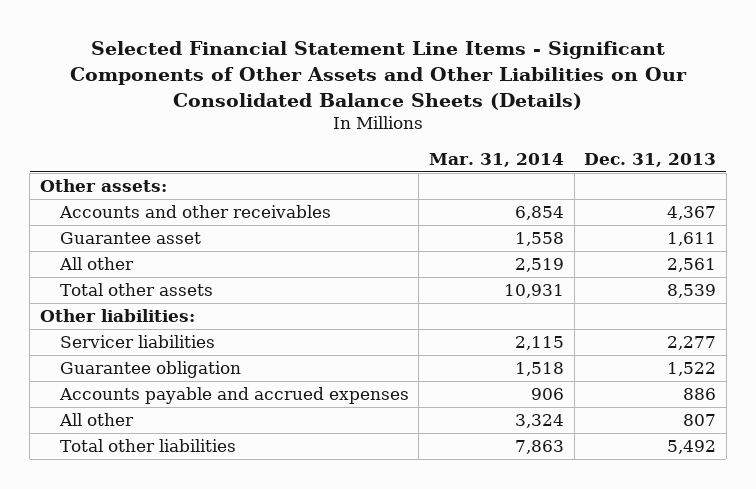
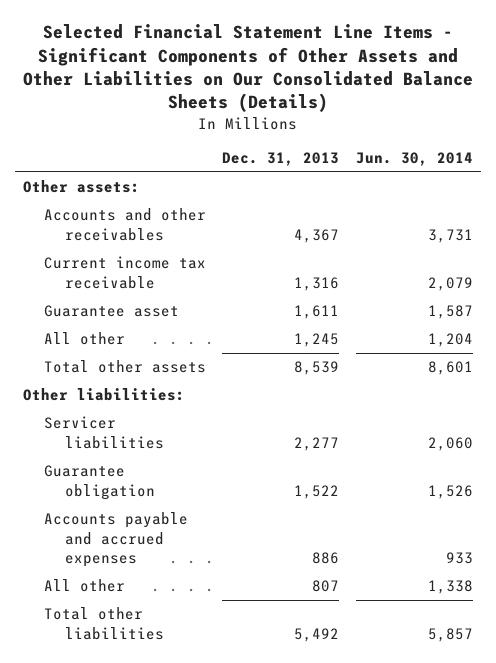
[428,153,564,168] Mar. 31, 2014 -> none
none -> [356,152,474,167] Jun. 30, 2014
none -> [43,256,206,289] Current income tax receivable
[667,258,717,273] 2,561 -> [294,333,340,348] 1,245

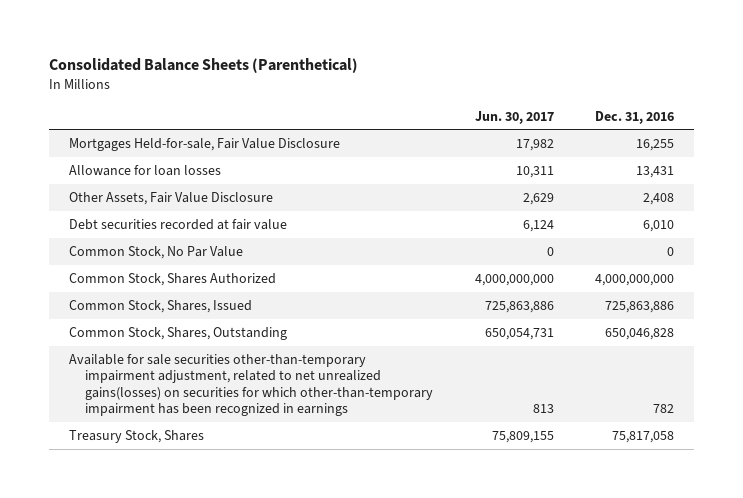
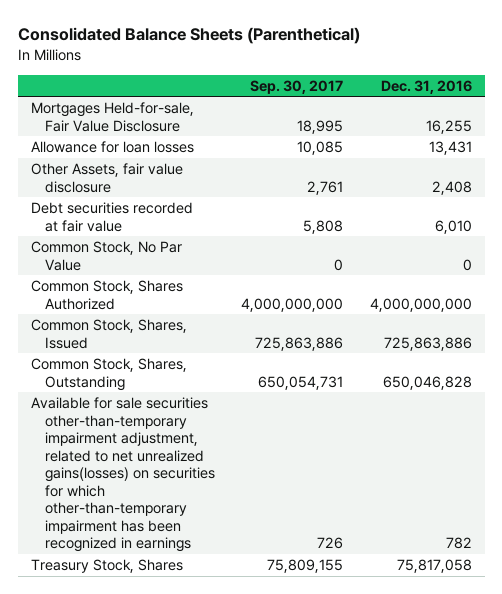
[474,110,554,124] Jun. 30, 2017 -> none
none -> [250,79,344,94] Sep. 30, 2017
[69,191,274,205] Other Assets, Fair Value Disclosure -> [30,163,183,193] Other Assets, fair value disclosure

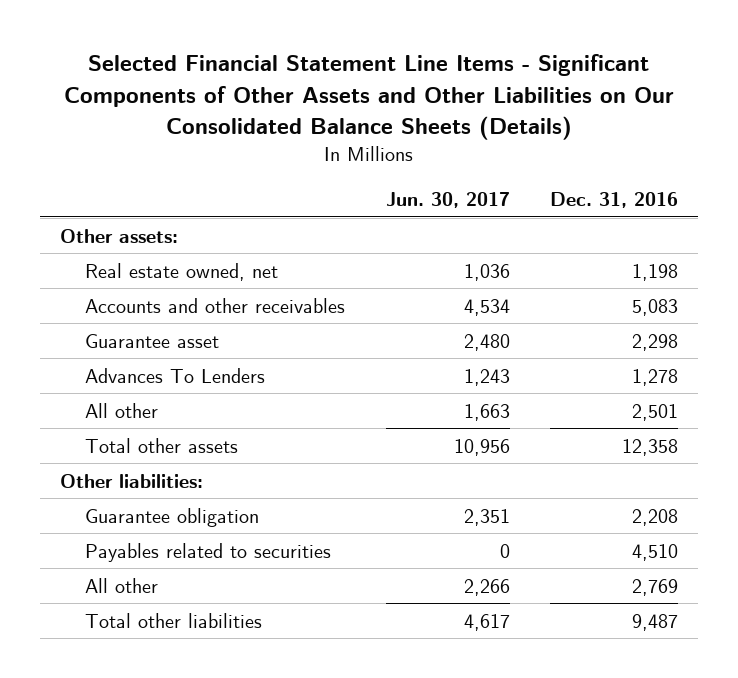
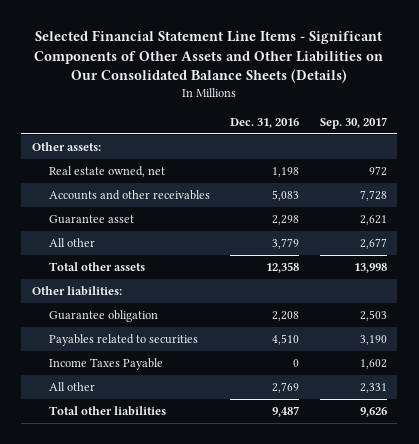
[385,192,510,209] Jun. 30, 2017 -> none
none -> [319,116,387,129] Sep. 30, 2017
[85,367,266,383] Advances To Lenders -> none
[632,403,679,421] 2,501 -> [272,238,300,250] 3,779
none -> [48,358,163,371] Income Taxes Payable

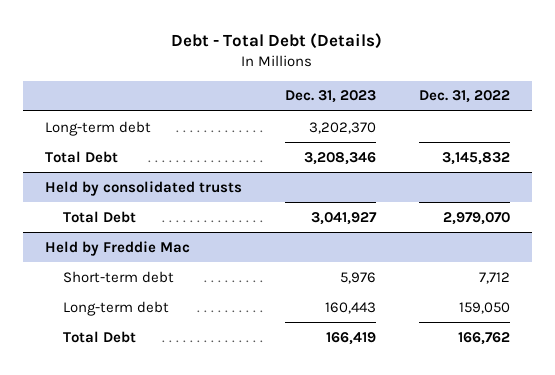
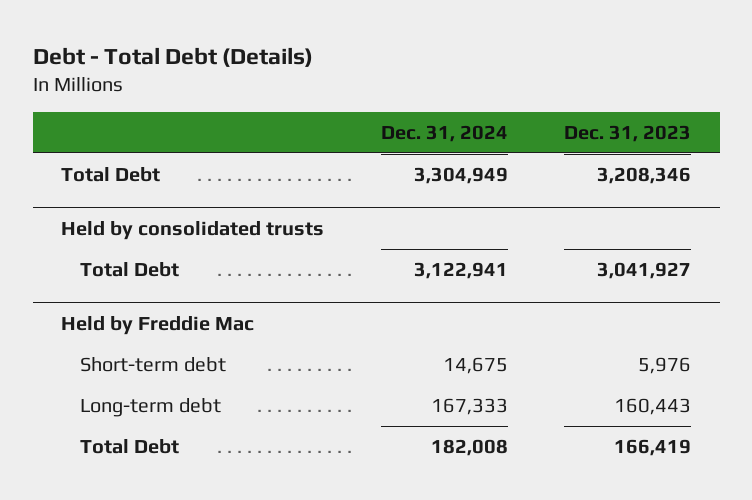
[419,90,511,104] Dec. 31, 2022 -> none
none -> [380,124,508,142] Dec. 31, 2024
[44,120,151,136] Long-term debt -> none

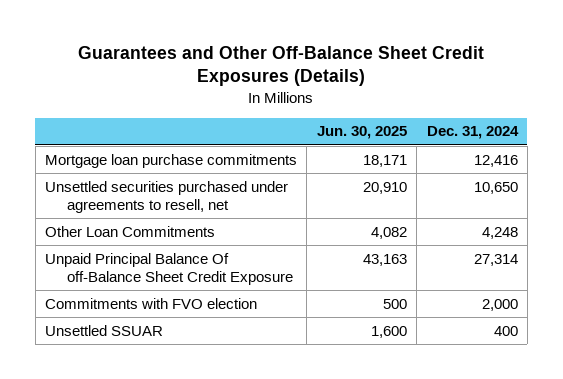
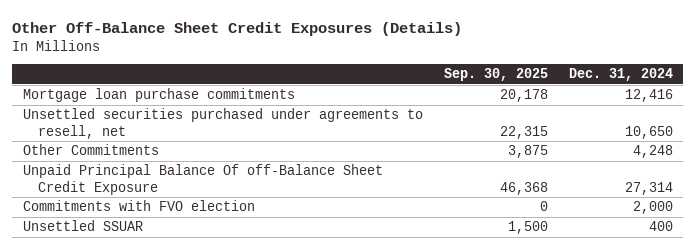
[78,45,485,87] Guarantees and Other Off-Balance Sheet Credit Exposures (Details) -> [11,21,462,36] Other Off-Balance Sheet Credit Exposures (Details)
[316,126,407,140] Jun. 30, 2025 -> none
none -> [443,68,548,82] Sep. 30, 2025
[45,225,216,237] Other Loan Commitments -> [22,144,159,156] Other Commitments

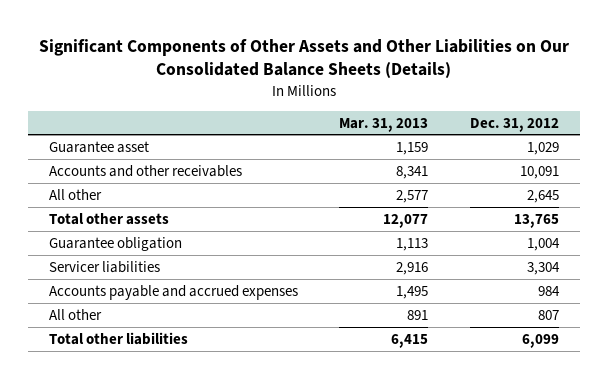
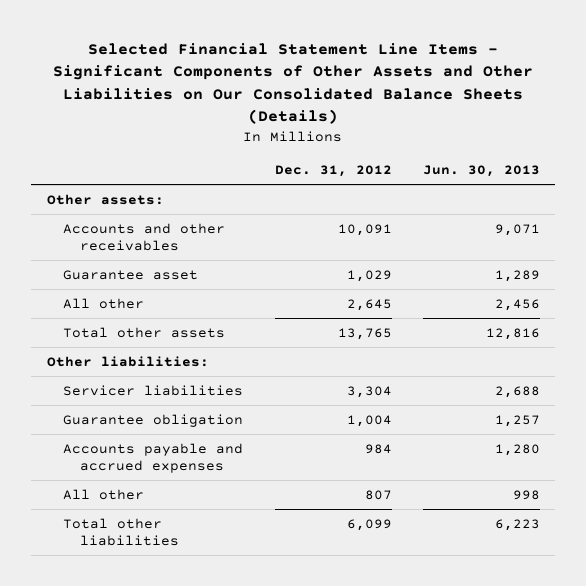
[38,38,569,79] Significant Components of Other Assets and Other Liabilities on Our Consolidated Balance Sheets (Details) -> [53,42,534,125] Selected Financial Statement Line Items - Significant Components of Other Assets and Other Liabilities on Our Consolidated Balance Sheets (Details)
[339,117,429,132] Mar. 31, 2013 -> none
none -> [422,164,540,177] Jun. 30, 2013
none -> [46,193,164,205] Other assets:
[48,140,149,153] Guarantee asset -> [63,269,199,280] Guarantee asset
none -> [46,355,209,367] Other liabilities:
[48,236,182,251] Guarantee obligation -> [63,413,244,427] Guarantee obligation

